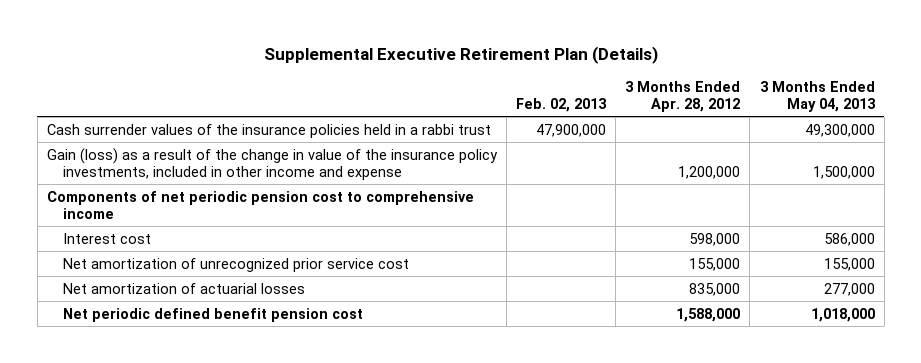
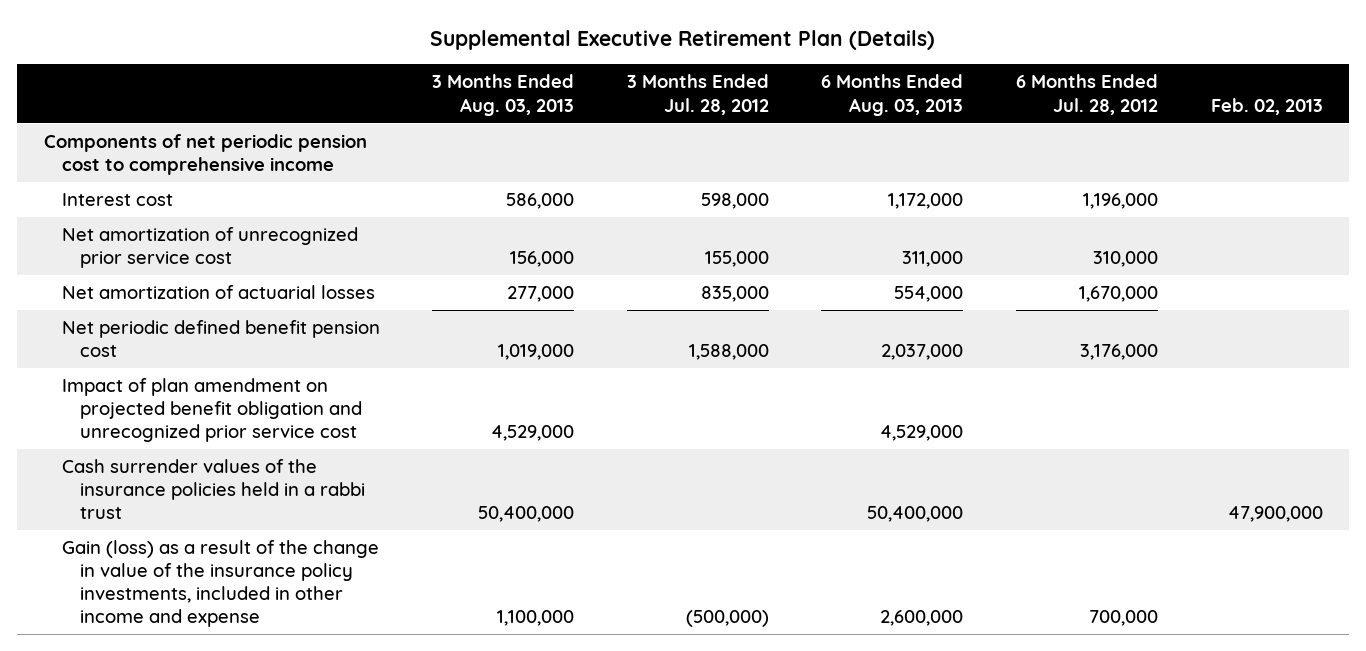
[625,81,741,113] 3 Months Ended Apr. 28, 2012 -> none
[759,81,876,113] 3 Months Ended May 04, 2013 -> none
none -> [432,74,575,116] 3 Months Ended Aug. 03, 2013
none -> [626,74,769,115] 3 Months Ended Jul. 28, 2012
none -> [821,74,964,116] 6 Months Ended Aug. 03, 2013
none -> [1016,74,1159,115] 6 Months Ended Jul. 28, 2012
none -> [61,378,363,443] Impact of plan amendment on projected benefit obligation and unrecognized prior service cost
[46,123,491,138] Cash surrender values of the insurance policies held in a rabbi trust -> [61,459,366,520] Cash surrender values of the insurance policies held in a rabbi trust
[46,147,498,180] Gain (loss) as a result of the change in value of the insurance policy investments, included in other income and expense -> [61,540,379,628] Gain (loss) as a result of the change in value of the insurance policy investments, included in other income and expense

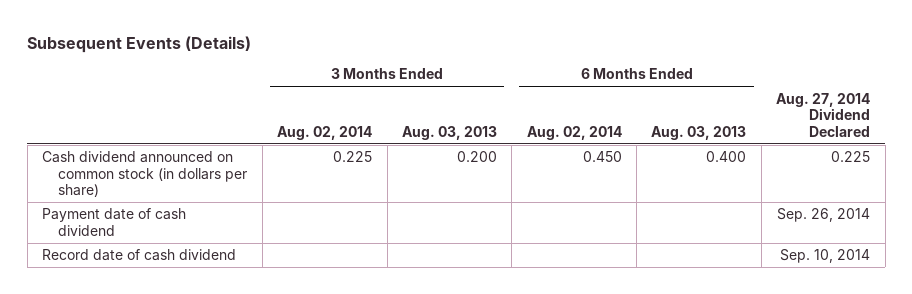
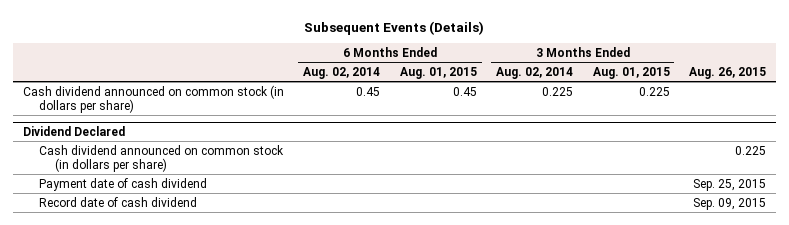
[401,125,497,140] Aug. 03, 2013 -> none
[651,125,747,140] Aug. 03, 2013 -> none
[776,92,871,137] Aug. 27, 2014 Dividend Declared -> none
none -> [399,66,477,79] Aug. 01, 2015
none -> [592,66,670,79] Aug. 01, 2015
none -> [688,66,766,79] Aug. 26, 2015
[42,208,187,236] Payment date of cash dividend -> none
[42,249,237,262] Record date of cash dividend -> none
[582,151,622,163] 0.450 -> [356,86,381,96] 0.45
none -> [22,125,125,136] Dividend Declared
none -> [38,144,284,173] Cash dividend announced on common stock (in dollars per share)
none -> [38,177,207,191] Payment date of cash dividend
none -> [38,196,197,207] Record date of cash dividend

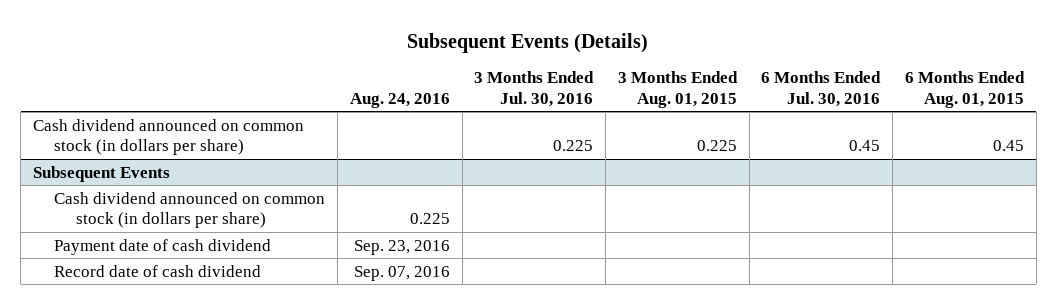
[303,66,381,79] Aug. 02, 2014 -> none
[496,66,574,79] Aug. 02, 2014 -> none
[688,66,766,79] Aug. 26, 2015 -> none
none -> [349,92,450,108] Aug. 24, 2016
none -> [474,71,595,107] 3 Months Ended Jul. 30, 2016
none -> [761,71,882,107] 6 Months Ended Jul. 30, 2016
[22,125,125,136] Dividend Declared -> [33,165,171,182] Subsequent Events

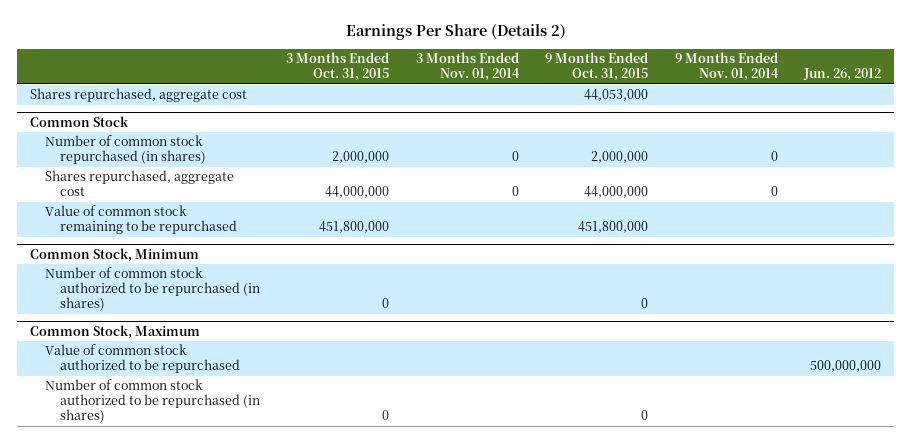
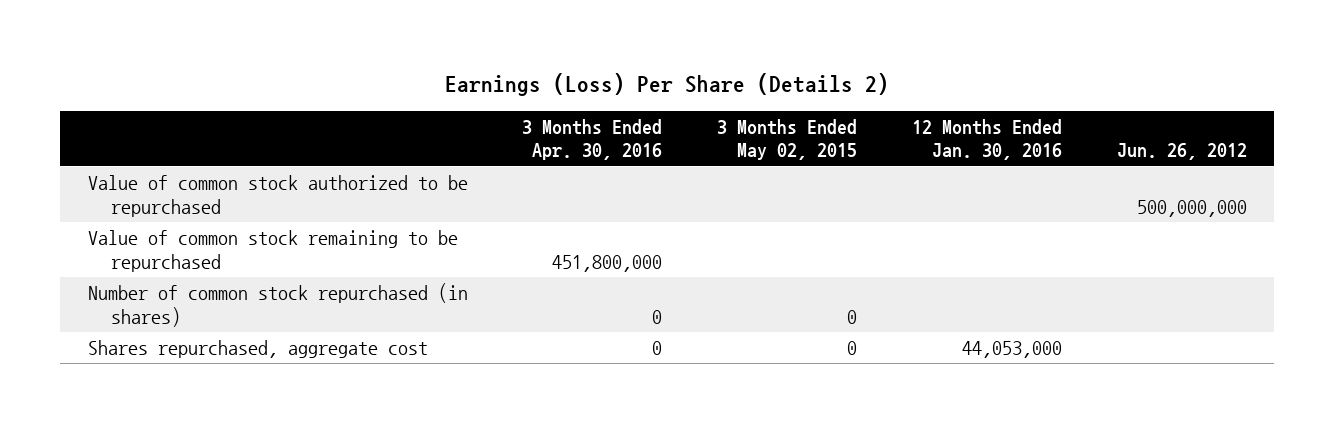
[345,24,566,41] Earnings Per Share (Details 2) -> [445,72,890,96] Earnings (Loss) Per Share (Details 2)
[286,52,390,82] 3 Months Ended Oct. 31, 2015 -> none
[415,52,520,82] 3 Months Ended Nov. 01, 2014 -> none
[545,52,649,82] 9 Months Ended Oct. 31, 2015 -> none
[674,52,779,82] 9 Months Ended Nov. 01, 2014 -> none
none -> [522,118,663,161] 3 Months Ended Apr. 30, 2016
none -> [717,118,858,161] 3 Months Ended May 02, 2015
none -> [911,118,1062,161] 12 Months Ended Jan. 30, 2016
none -> [87,175,468,217] Value of common stock authorized to be repurchased
none -> [87,230,458,272] Value of common stock remaining to be repurchased
none -> [87,283,468,327] Number of common stock repurchased (in shares)
[30,115,130,127] Common Stock -> none
[44,135,206,165] Number of common stock repurchased (in shares) -> none
[44,170,234,197] Shares repurchased, aggregate cost -> none
[44,205,237,235] Value of common stock remaining to be repurchased -> none
[30,247,200,262] Common Stock, Minimum -> none
[44,267,260,312] Number of common stock authorized to be repurchased (in shares) -> none
[30,324,201,339] Common Stock, Maximum -> none
[44,344,240,374] Value of common stock authorized to be repurchased -> none
[44,379,260,424] Number of common stock authorized to be repurchased (in shares) -> none

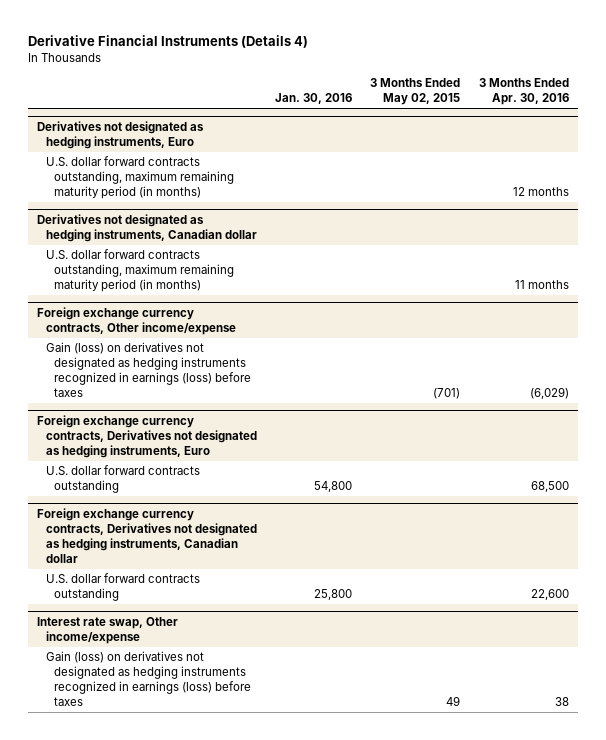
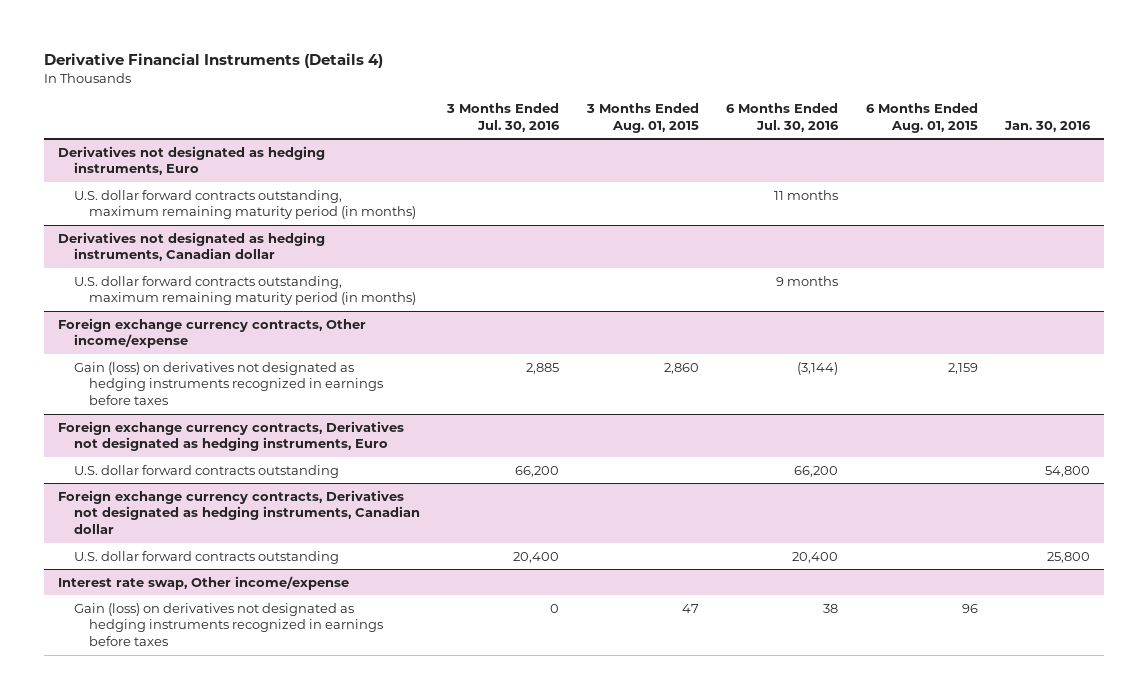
[370,78,461,106] 3 Months Ended May 02, 2015 -> none
[478,78,569,106] 3 Months Ended Apr. 30, 2016 -> none
none -> [446,103,561,133] 3 Months Ended Jul. 30, 2016
none -> [585,103,699,134] 3 Months Ended Aug. 01, 2015
none -> [726,103,840,133] 6 Months Ended Jul. 30, 2016
none -> [865,103,978,134] 6 Months Ended Aug. 01, 2015
[45,342,252,398] Gain (loss) on derivatives not designated as hedging instruments recognized in earnings (loss) before taxes -> [73,361,384,406] Gain (loss) on derivatives not designated as hedging instruments recognized in earnings before taxes
[45,651,252,707] Gain (loss) on derivatives not designated as hedging instruments recognized in earnings (loss) before taxes -> [73,602,384,647] Gain (loss) on derivatives not designated as hedging instruments recognized in earnings before taxes

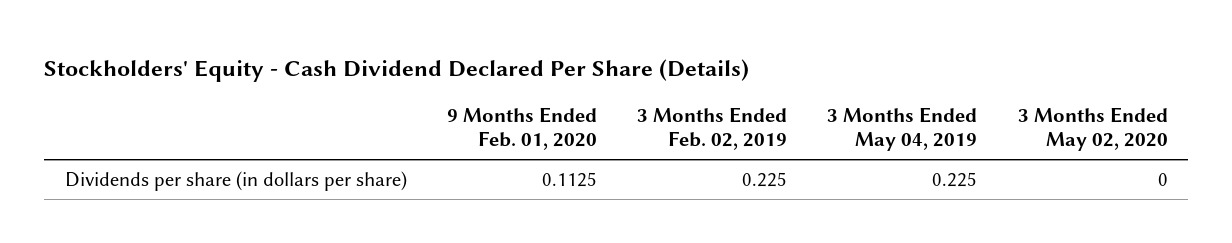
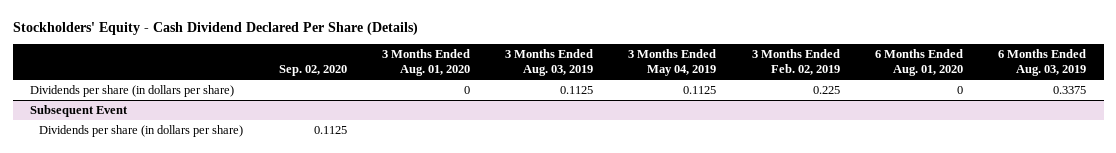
[446,107,597,151] 9 Months Ended Feb. 01, 2020 -> none
[1017,107,1168,152] 3 Months Ended May 02, 2020 -> none
none -> [278,65,347,77] Sep. 02, 2020
none -> [381,48,470,77] 3 Months Ended Aug. 01, 2020
none -> [505,48,594,77] 3 Months Ended Aug. 03, 2019
none -> [874,48,963,77] 6 Months Ended Aug. 01, 2020
none -> [998,48,1087,77] 6 Months Ended Aug. 03, 2019
[932,172,978,188] 0.225 -> [683,85,717,94] 0.1125
none -> [30,104,129,117] Subsequent Event
none -> [39,124,244,137] Dividends per share (in dollars per share)

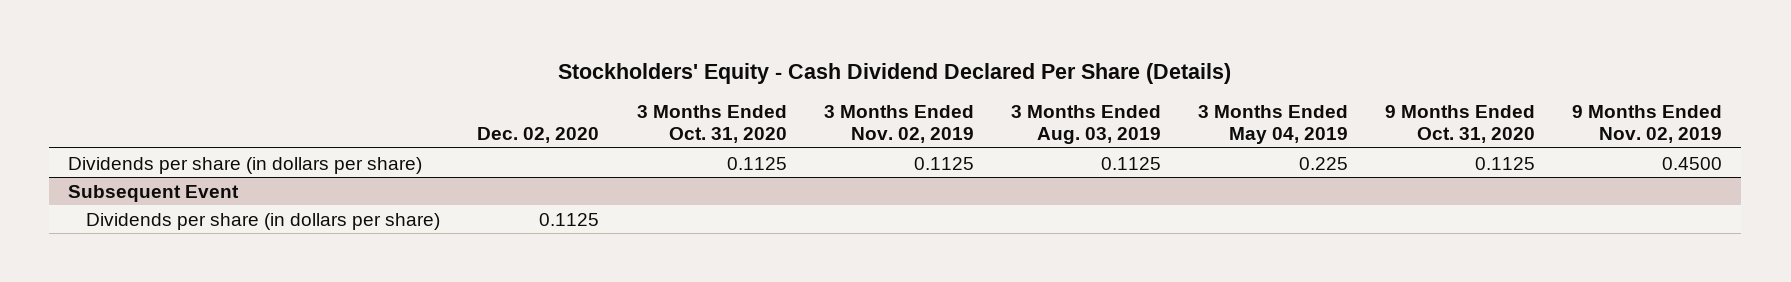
[278,65,347,77] Sep. 02, 2020 -> none
[381,48,470,77] 3 Months Ended Aug. 01, 2020 -> none
[751,48,840,76] 3 Months Ended Feb. 02, 2019 -> none
[874,48,963,77] 6 Months Ended Aug. 01, 2020 -> none
[998,48,1087,77] 6 Months Ended Aug. 03, 2019 -> none
none -> [477,127,600,144] Dec. 02, 2020
none -> [636,104,787,144] 3 Months Ended Oct. 31, 2020
none -> [823,104,974,144] 3 Months Ended Nov. 02, 2019
none -> [1385,104,1536,144] 9 Months Ended Oct. 31, 2020
none -> [1572,104,1723,144] 9 Months Ended Nov. 02, 2019
[683,85,717,94] 0.1125 -> [1299,156,1349,170] 0.225

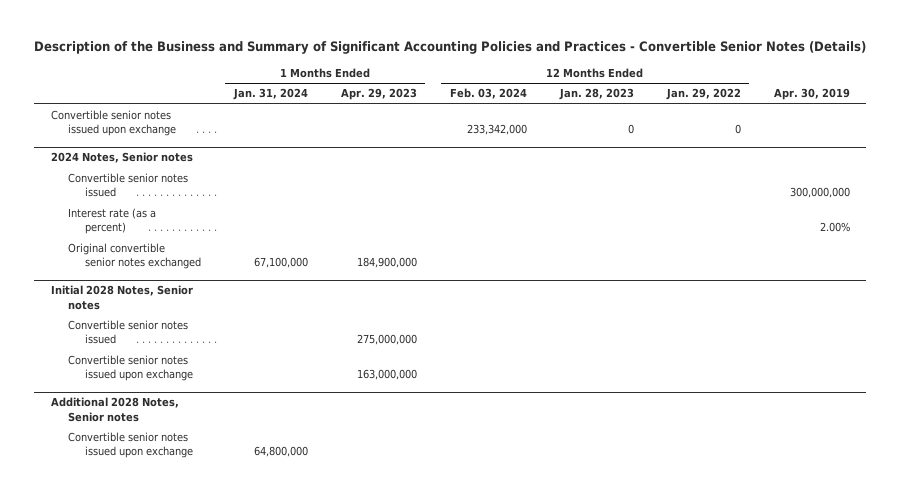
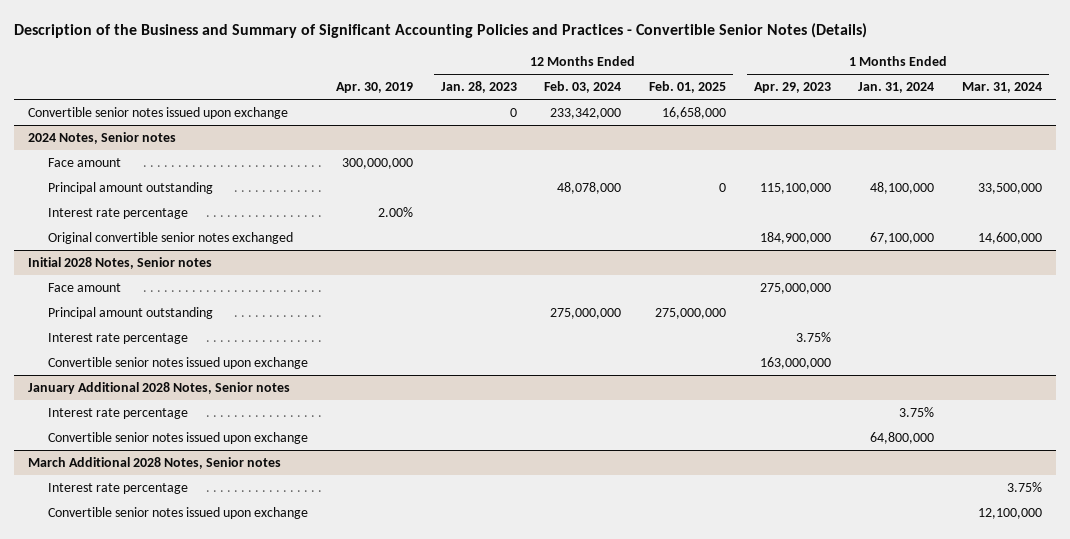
[665,88,741,101] Jan. 29, 2022 -> none
none -> [648,81,726,94] Feb. 01, 2025
none -> [961,82,1042,94] Mar. 31, 2024
[67,173,188,198] Convertible senior notes issued -> [48,157,122,167] Face amount
none -> [48,181,214,194] Principal amount outstanding
[67,208,156,235] Interest rate (as a percent) -> [48,207,189,219] Interest rate percentage
[67,320,188,345] Convertible senior notes issued -> [48,282,122,292] Face amount
none -> [48,306,214,319] Principal amount outstanding
none -> [48,332,189,344] Interest rate percentage
[50,397,179,422] Additional 2028 Notes, Senior notes -> [27,381,290,394] January Additional 2028 Notes, Senior notes
none -> [48,407,189,419] Interest rate percentage
none -> [27,456,281,469] March Additional 2028 Notes, Senior notes
none -> [48,482,189,494] Interest rate percentage
none -> [48,506,309,519] Convertible senior notes issued upon exchange

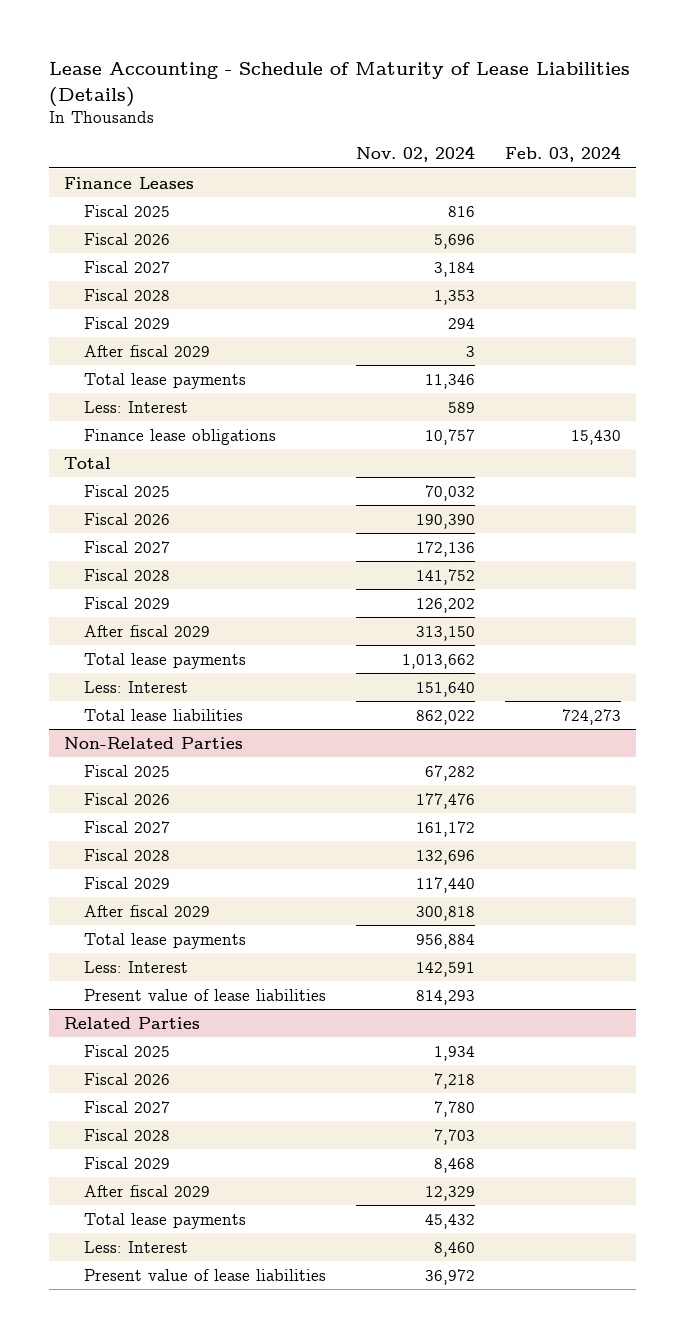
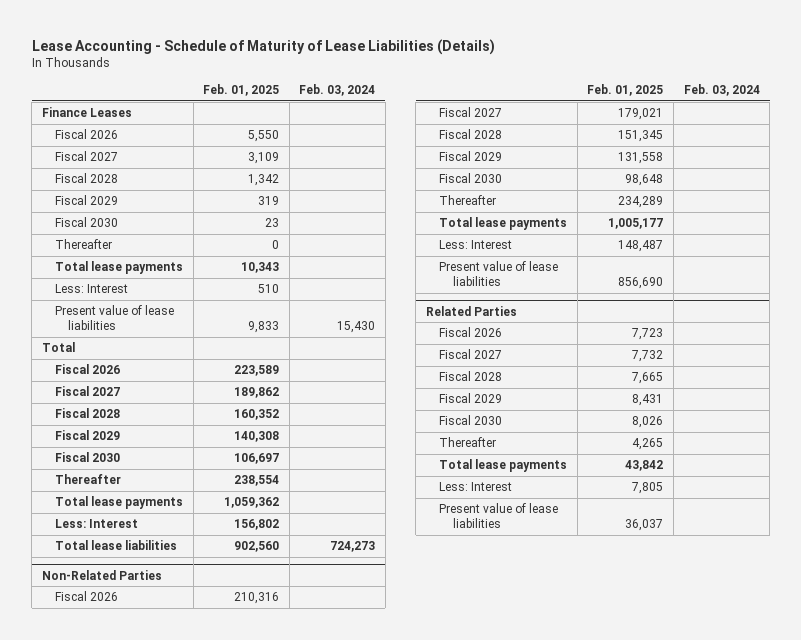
[356,146,476,163] Nov. 02, 2024 -> none
none -> [203,84,280,97] Feb. 01, 2025
[84,204,171,217] Fiscal 2025 -> none
[84,344,211,357] After fiscal 2029 -> none
none -> [55,217,119,228] Fiscal 2030
none -> [55,239,113,250] Thereafter
[84,428,277,445] Finance lease obligations -> [55,305,175,331] Present value of lease liabilities
[84,484,171,497] Fiscal 2025 -> none
[84,624,211,637] After fiscal 2029 -> none
none -> [55,452,121,463] Fiscal 2030
none -> [55,474,122,485] Thereafter
[84,764,171,777] Fiscal 2025 -> none
[84,904,211,917] After fiscal 2029 -> none
none -> [439,173,503,184] Fiscal 2030
none -> [439,195,497,206] Thereafter
[84,1044,171,1057] Fiscal 2025 -> none
[84,1184,211,1197] After fiscal 2029 -> none
none -> [439,415,503,426] Fiscal 2030
none -> [439,437,497,448] Thereafter

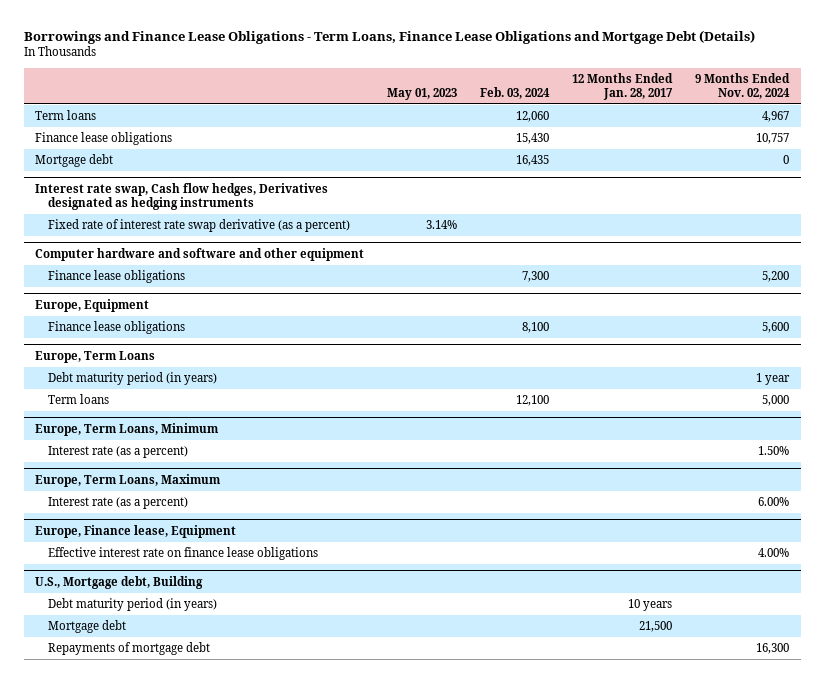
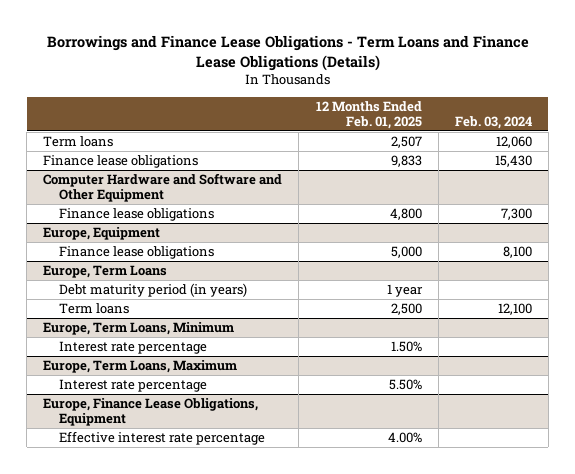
[23,30,755,45] Borrowings and Finance Lease Obligations - Term Loans, Finance Lease Obligations and Mortgage Debt (Details) -> [46,34,529,71] Borrowings and Finance Lease Obligations - Term Loans and Finance Lease Obligations (Details)
[387,87,458,100] May 01, 2023 -> none
[572,73,674,100] 12 Months Ended Jan. 28, 2017 -> none
[695,73,791,99] 9 Months Ended Nov. 02, 2024 -> none
none -> [315,100,422,129] 12 Months Ended Feb. 01, 2025
[35,154,114,168] Mortgage debt -> none
[35,183,329,210] Interest rate swap, Cash flow hedges, Derivatives designated as hedging instruments -> none
[47,219,350,233] Fixed rate of interest rate swap derivative (as a percent) -> none
[35,248,365,262] Computer hardware and software and other equipment -> [43,173,283,203] Computer Hardware and Software and Other Equipment
[47,446,188,459] Interest rate (as a percent) -> [59,341,208,355] Interest rate percentage
[35,576,204,590] U.S., Mortgage debt, Building -> none
[47,598,217,612] Debt maturity period (in years) -> none
[47,620,126,634] Mortgage debt -> none
[47,642,210,656] Repayments of mortgage debt -> none
[47,497,188,510] Interest rate (as a percent) -> [59,379,208,393] Interest rate percentage
[35,525,237,539] Europe, Finance lease, Equipment -> [43,398,259,427] Europe, Finance Lease Obligations, Equipment
[47,547,318,561] Effective interest rate on finance lease obligations -> [59,431,266,446] Effective interest rate percentage

